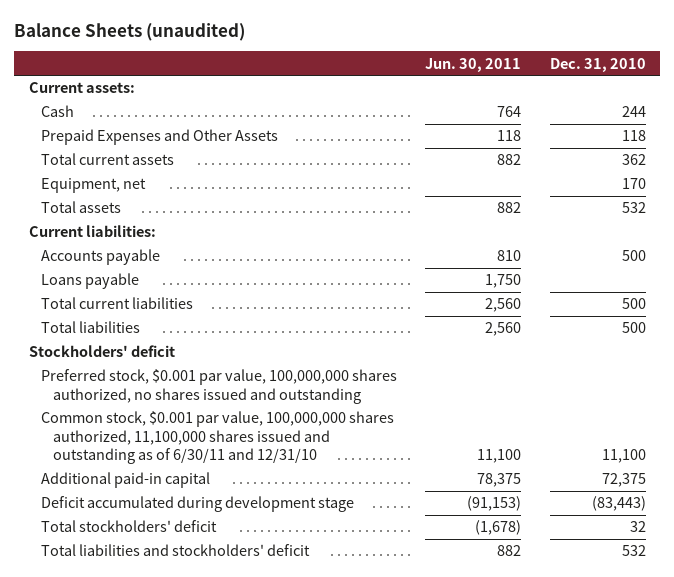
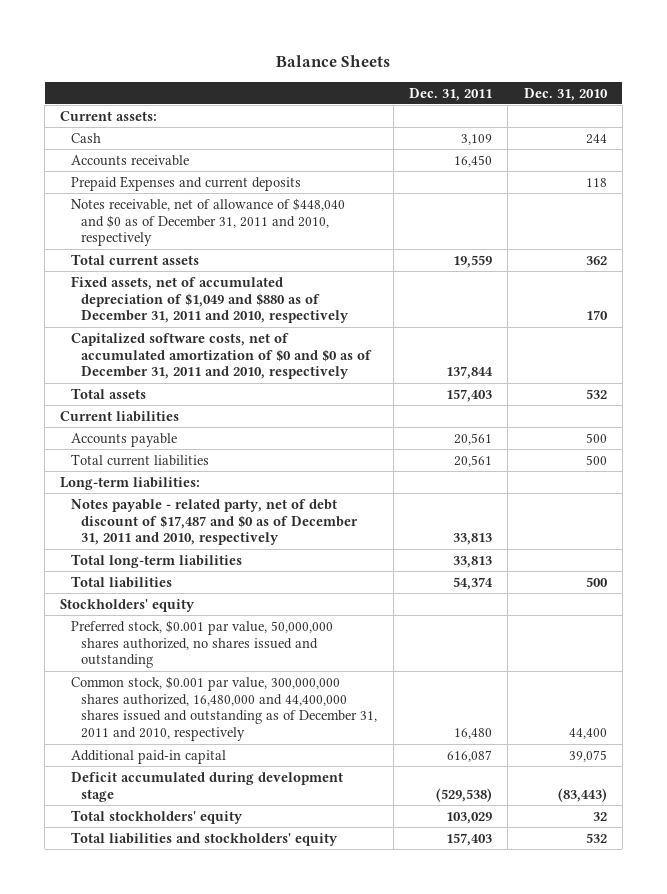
[14,22,246,41] Balance Sheets (unaudited) -> [276,55,391,68] Balance Sheets
[425,57,522,72] Jun. 30, 2011 -> none
none -> [408,87,492,101] Dec. 31, 2011
none -> [70,154,189,166] Accounts receivable
[40,129,278,146] Prepaid Expenses and Other Assets -> [70,175,301,191] Prepaid Expenses and current deposits
none -> [70,197,345,247] Notes receivable, net of allowance of $448,040 and $0 as of December 31, 2011 and 2010, respectively
[40,178,146,194] Equipment, net -> [70,275,350,324] Fixed assets, net of accumulated depreciation of $1,049 and $880 as of December 31, 2011 and 2010, respectively
none -> [70,332,373,380] Capitalized software costs, net of accumulated amortization of $0 and $0 as of December 31, 2011 and 2010, respectively
[28,225,156,238] Current liabilities: -> [60,410,180,422] Current liabilities
[40,273,139,290] Loans payable -> none
none -> [60,476,201,490] Long-term liabilities:
none -> [70,498,359,546] Notes payable - related party, net of debt discount of $17,487 and $0 as of December 31, 2011 and 2010, respectively
none -> [70,553,242,568] Total long-term liabilities
[28,345,175,358] Stockholders' deficit -> [60,598,196,612] Stockholders' equity
[40,369,397,404] Preferred stock, $0.001 par value, 100,000,000 shares authorized, no shares issued and outstanding -> [70,619,333,669] Preferred stock, $0.001 par value, 50,000,000 shares authorized, no shares issued and outstanding
[40,411,394,464] Common stock, $0.001 par value, 100,000,000 shares authorized, 11,100,000 shares issued and outstanding as of 6/30/11 and 12/31/10 -> [70,675,378,742] Common stock, $0.001 par value, 300,000,000 shares authorized, 16,480,000 and 44,400,000 shares issued and outstanding as of December 31, 2011 and 2010, respectively
[601,448,646,463] 11,100 -> [568,728,607,740] 44,400
[601,473,646,488] 72,375 -> [568,749,607,762] 39,075
[40,520,217,533] Total stockholders' deficit -> [70,809,243,824] Total stockholders' equity
[40,544,310,557] Total liabilities and stockholders' deficit -> [70,831,338,846] Total liabilities and stockholders' equity

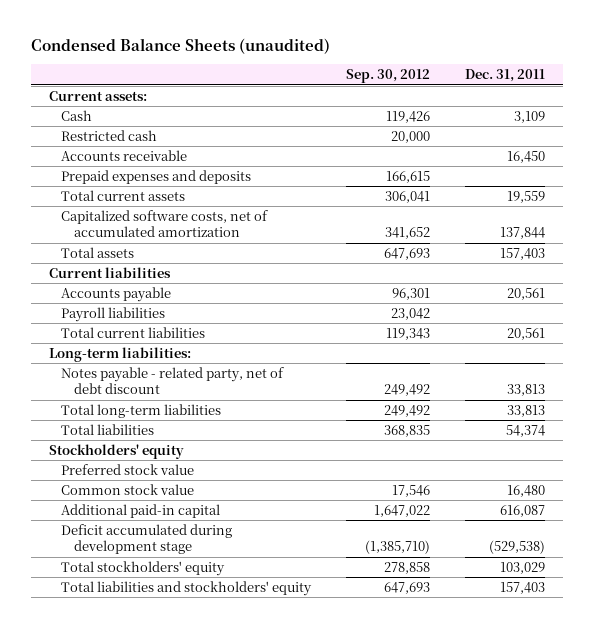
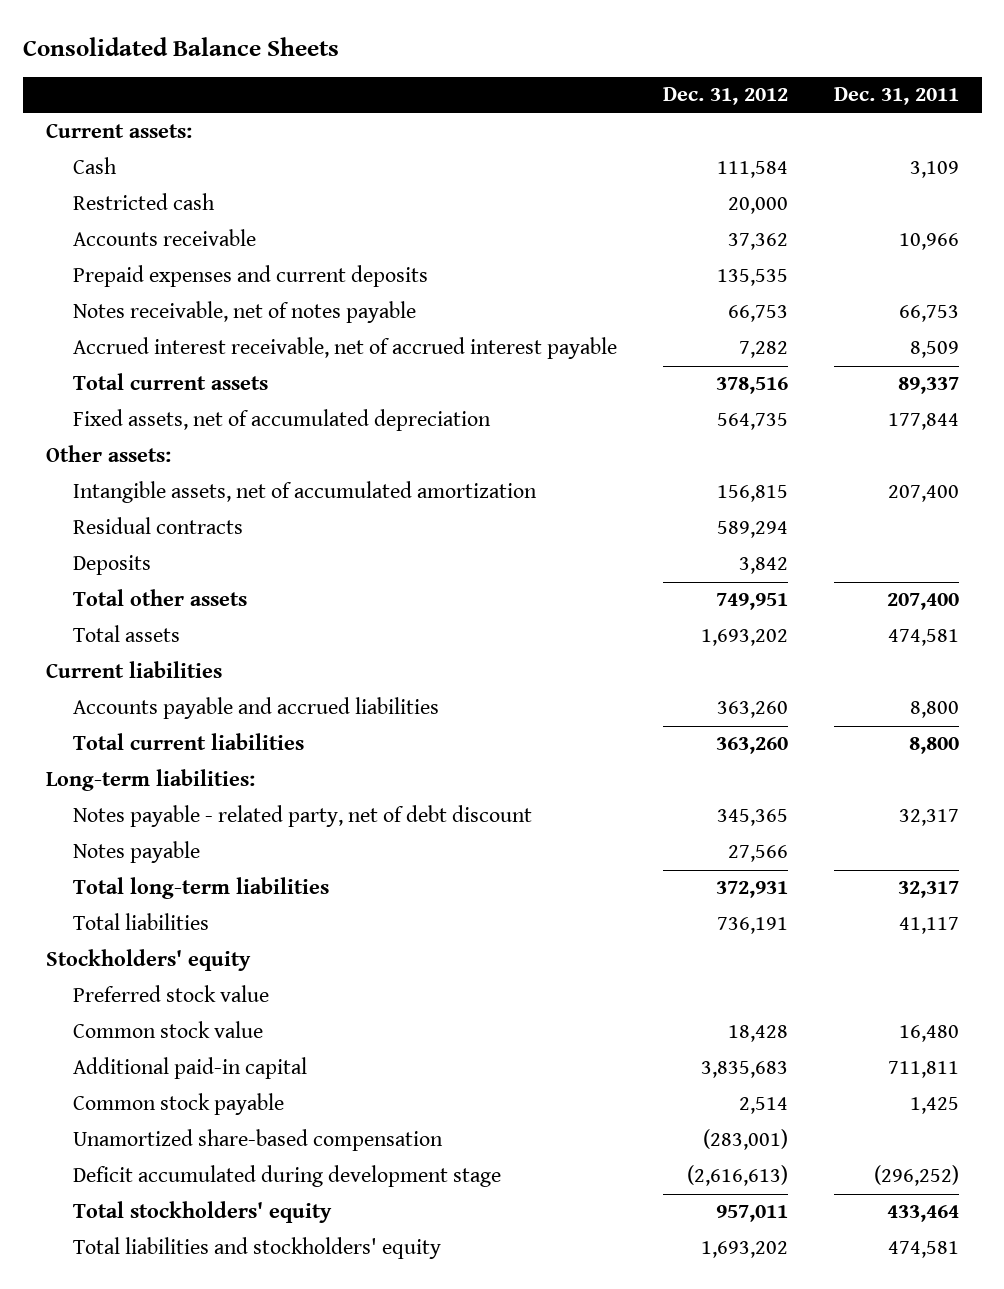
[31,38,331,55] Condensed Balance Sheets (unaudited) -> [22,36,339,56] Consolidated Balance Sheets
[346,69,431,84] Sep. 30, 2012 -> none
none -> [662,87,788,106] Dec. 31, 2012
[61,209,269,238] Capitalized software costs, net of accumulated amortization -> none
[507,150,546,163] 16,450 -> [898,233,959,251] 10,966
[61,169,252,184] Prepaid expenses and deposits -> [72,265,428,288] Prepaid expenses and current deposits
none -> [72,301,416,324] Notes receivable, net of notes payable
none -> [72,337,617,360] Accrued interest receivable, net of accrued interest payable
[507,190,546,203] 19,559 -> [897,377,959,395] 89,337
none -> [72,409,491,432] Fixed assets, net of accumulated depreciation
none -> [45,445,171,463] Other assets:
none -> [72,481,537,504] Intangible assets, net of accumulated amortization
none -> [72,517,243,535] Residual contracts
none -> [72,555,151,576] Deposits
none -> [72,589,247,607] Total other assets
[500,247,546,260] 157,403 -> [887,629,959,647] 474,581
[61,286,172,302] Accounts payable -> none
[61,306,166,322] Payroll liabilities -> none
none -> [72,697,439,720] Accounts payable and accrued liabilities
[507,327,546,340] 20,561 -> [908,737,959,755] 8,800
[507,384,546,397] 33,813 -> [898,809,959,827] 32,317
none -> [72,841,200,864] Notes payable
[507,404,546,417] 33,813 -> [897,881,959,899] 32,317
[506,424,546,437] 54,374 -> [898,917,959,935] 41,117
[500,504,546,517] 616,087 -> [887,1061,959,1079] 711,811
none -> [72,1093,284,1116] Common stock payable
none -> [72,1129,443,1152] Unamortized share-based compensation
[489,540,546,555] (529,538) -> [873,1165,959,1187] (296,252)
[500,561,546,574] 103,029 -> [886,1205,959,1223] 433,464
[500,581,546,594] 157,403 -> [887,1241,959,1259] 474,581

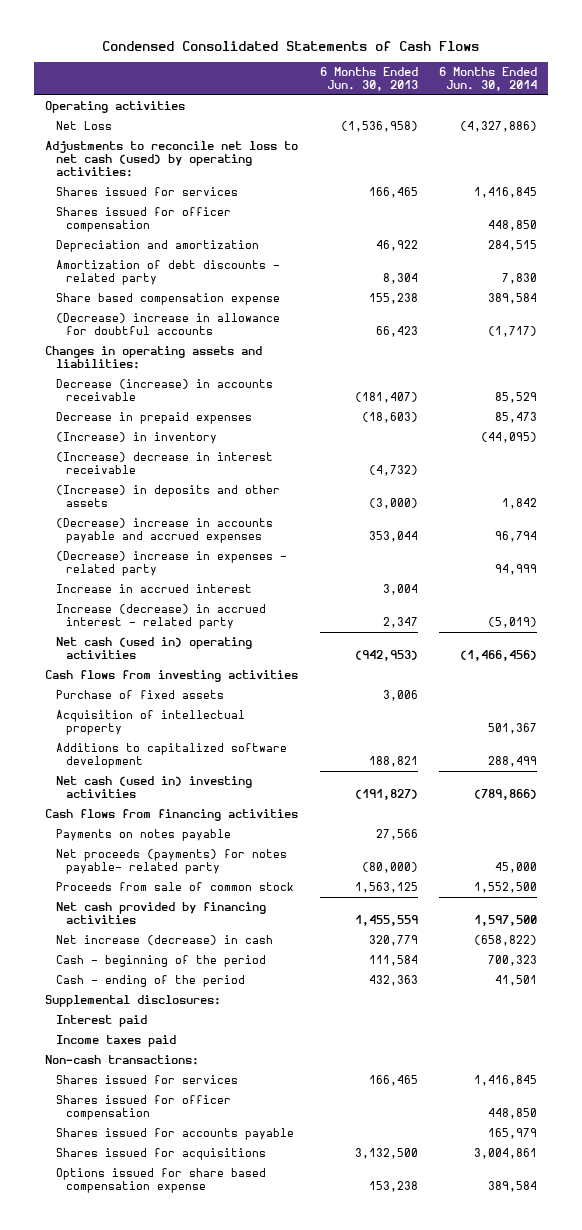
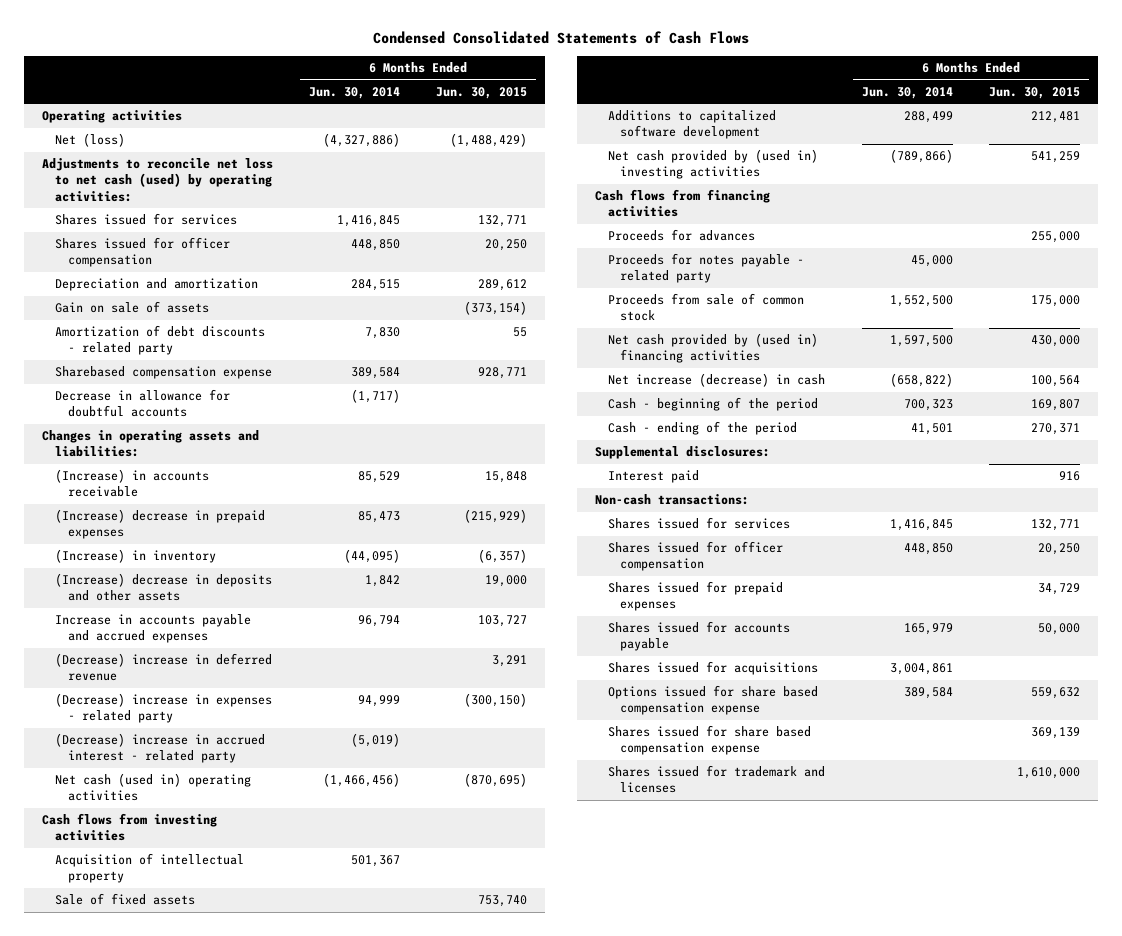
[319,67,418,91] 6 Months Ended Jun. 30, 2013 -> none
none -> [436,86,528,99] Jun. 30, 2015
[55,121,112,131] Net Loss -> [54,133,125,148] Net (loss)
none -> [54,301,209,314] Gain on sale of assets
[55,293,280,306] Share based compensation expense -> [54,366,272,380] Sharebased compensation expense
[55,313,280,335] (Decrease) increase in allowance for doubtful accounts -> [54,389,230,418] Decrease in allowance for doubtful accounts
[55,379,273,401] Decrease (increase) in accounts receivable -> [54,469,209,498] (Increase) in accounts receivable
[55,412,252,425] Decrease in prepaid expenses -> [54,509,265,540] (Increase) decrease in prepaid expenses
[55,452,273,474] (Increase) decrease in interest receivable -> none
[55,485,280,507] (Increase) in deposits and other assets -> [54,573,272,602] (Increase) decrease in deposits and other assets
[55,518,273,543] (Decrease) increase in accounts payable and accrued expenses -> [54,614,251,644] Increase in accounts payable and accrued expenses
none -> [54,653,272,682] (Decrease) increase in deferred revenue
[55,584,252,594] Increase in accrued interest -> none
[55,604,266,629] Increase (decrease) in accrued interest - related party -> [54,733,265,764] (Decrease) increase in accrued interest - related party
[55,690,224,700] Purchase of fixed assets -> none
none -> [54,893,195,906] Sale of fixed assets
[55,776,252,798] Net cash (used in) investing activities -> [607,149,818,180] Net cash provided by (used in) investing activities
[55,829,231,842] Payments on notes payable -> none
none -> [607,229,755,242] Proceeds for advances
[55,849,287,874] Net proceeds (payments) for notes payable- related party -> [607,253,804,284] Proceeds for notes payable - related party
[55,902,266,924] Net cash provided by financing activities -> [607,333,818,364] Net cash provided by (used in) financing activities
[55,1035,176,1048] Income taxes paid -> none
none -> [607,581,783,612] Shares issued for prepaid expenses
none -> [607,725,811,756] Shares issued for share based compensation expense
none -> [607,765,825,794] Shares issued for trademark and licenses

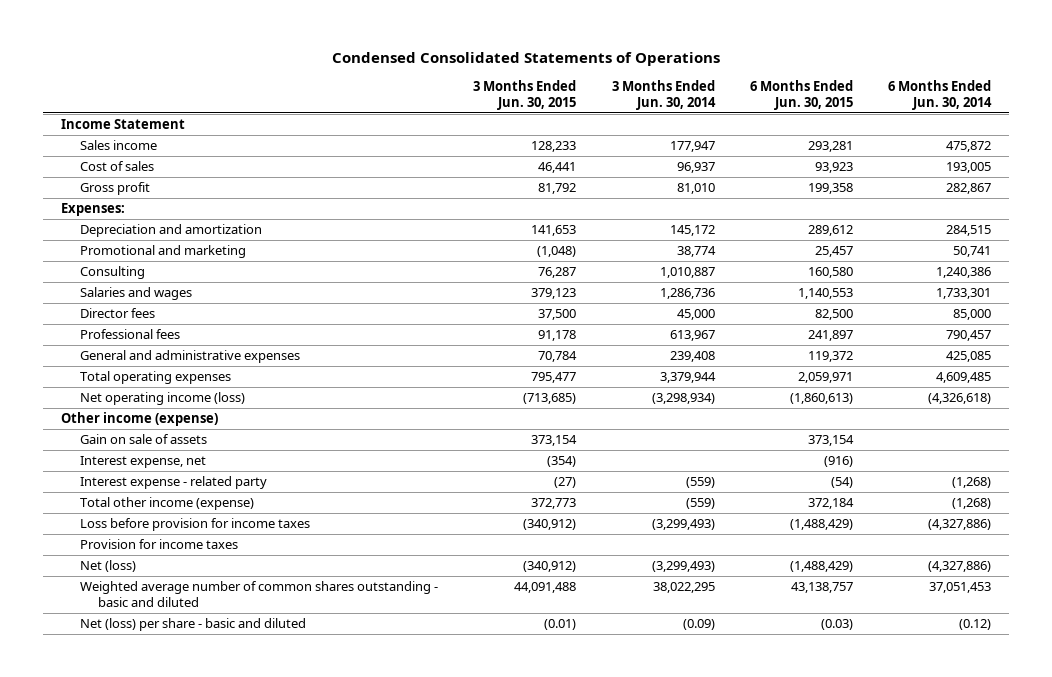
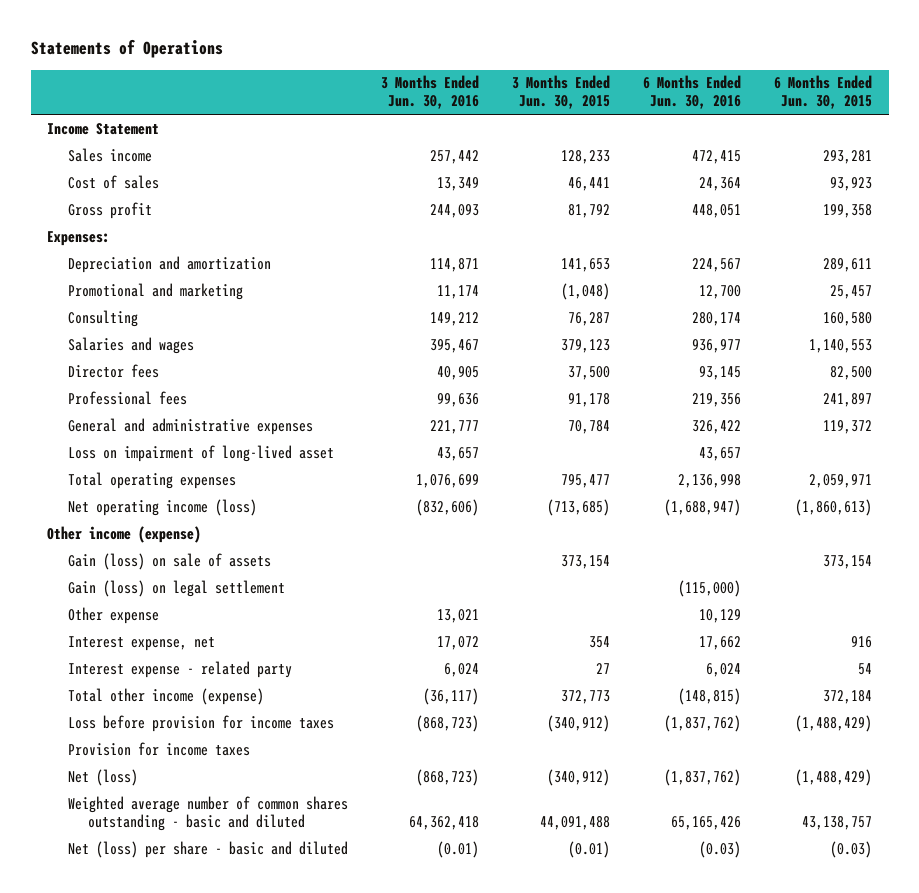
[332,52,721,67] Condensed Consolidated Statements of Operations -> [30,39,223,59] Statements of Operations
[611,80,716,111] 3 Months Ended Jun. 30, 2014 -> none
[888,80,993,111] 6 Months Ended Jun. 30, 2014 -> none
none -> [380,75,479,110] 3 Months Ended Jun. 30, 2016
none -> [643,75,742,110] 6 Months Ended Jun. 30, 2016
[808,225,854,237] 289,612 -> [823,257,873,272] 289,611
none -> [67,444,334,462] Loss on impairment of long-lived asset
[79,434,207,445] Gain on sale of assets -> [67,552,271,570] Gain (loss) on sale of assets
none -> [67,579,285,597] Gain (loss) on legal settlement
none -> [67,606,159,624] Other expense
[547,456,577,468] (354) -> [589,635,611,648] 354
[824,456,854,468] (916) -> [851,635,873,648] 916
[554,477,577,489] (27) -> [596,662,611,674] 27
[831,477,854,489] (54) -> [858,662,873,675] 54

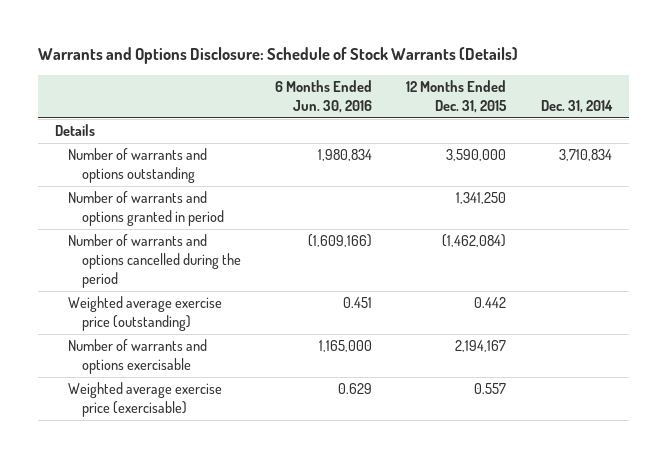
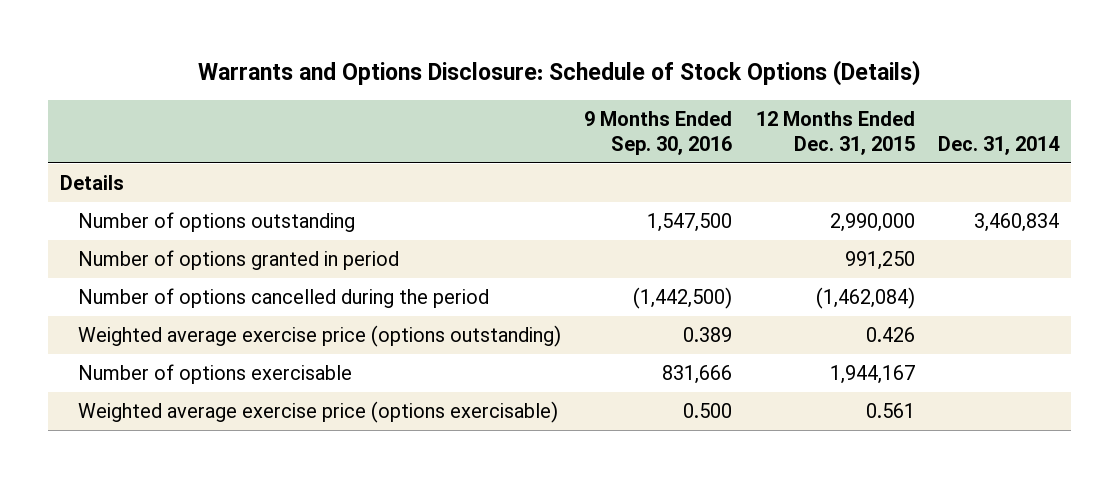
[38,47,519,65] Warrants and Options Disclosure: Schedule of Stock Warrants (Details) -> [197,59,921,86] Warrants and Options Disclosure: Schedule of Stock Options (Details)
[274,80,372,113] 6 Months Ended Jun. 30, 2016 -> none
none -> [584,111,733,156] 9 Months Ended Sep. 30, 2016
[68,148,208,184] Number of warrants and options outstanding -> [77,212,355,233] Number of options outstanding
[446,149,507,162] 3,590,000 -> [829,213,915,233] 2,990,000
[558,149,612,162] 3,710,834 -> [974,213,1060,233] 3,460,834
[68,191,224,227] Number of warrants and options granted in period -> [77,250,399,271] Number of options granted in period
[456,192,507,205] 1,341,250 -> [844,251,915,271] 991,250
[68,234,241,288] Number of warrants and options cancelled during the period -> [77,288,489,309] Number of options cancelled during the period
[68,296,223,332] Weighted average exercise price (outstanding) -> [77,325,561,348] Weighted average exercise price (options outstanding)
[474,297,507,309] 0.442 -> [865,327,915,343] 0.426
[68,339,208,375] Number of warrants and options exercisable -> [77,364,352,385] Number of options exercisable
[455,340,507,353] 2,194,167 -> [829,365,915,385] 1,944,167
[68,382,223,418] Weighted average exercise price (exercisable) -> [77,401,558,424] Weighted average exercise price (options exercisable)
[474,383,507,395] 0.557 -> [865,403,915,419] 0.561

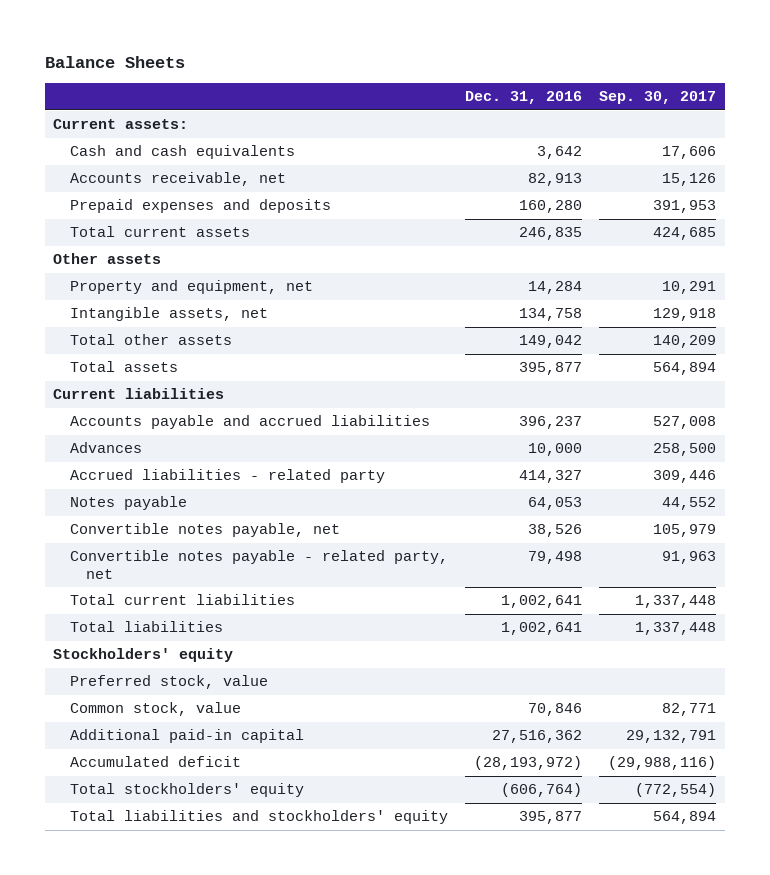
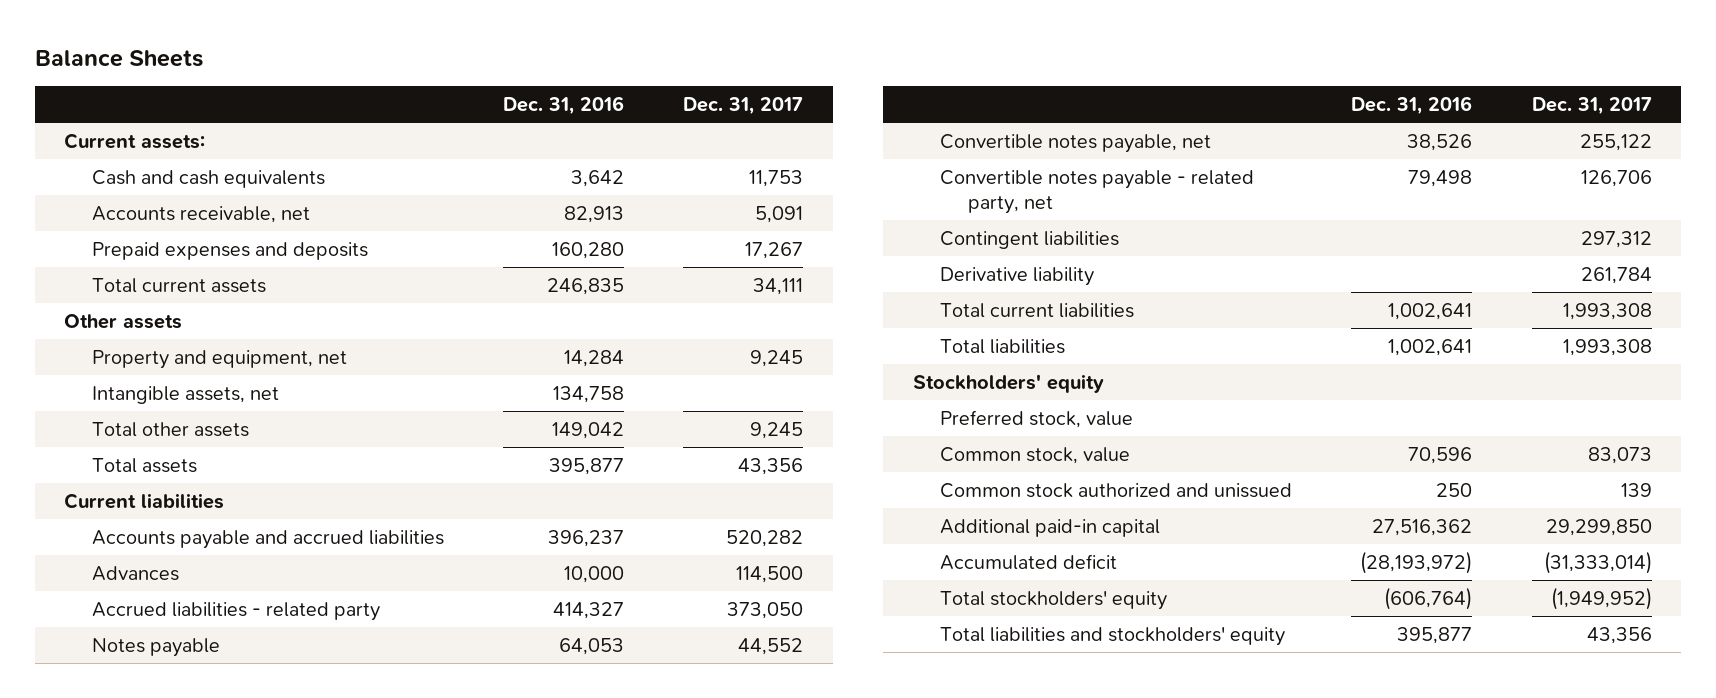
[599,91,717,105] Sep. 30, 2017 -> none
none -> [682,97,803,116] Dec. 31, 2017
none -> [940,230,1120,249] Contingent liabilities
none -> [940,266,1095,286] Derivative liability
[528,703,583,717] 70,846 -> [1408,446,1473,464] 70,596
none -> [940,482,1293,498] Common stock authorized and unissued

